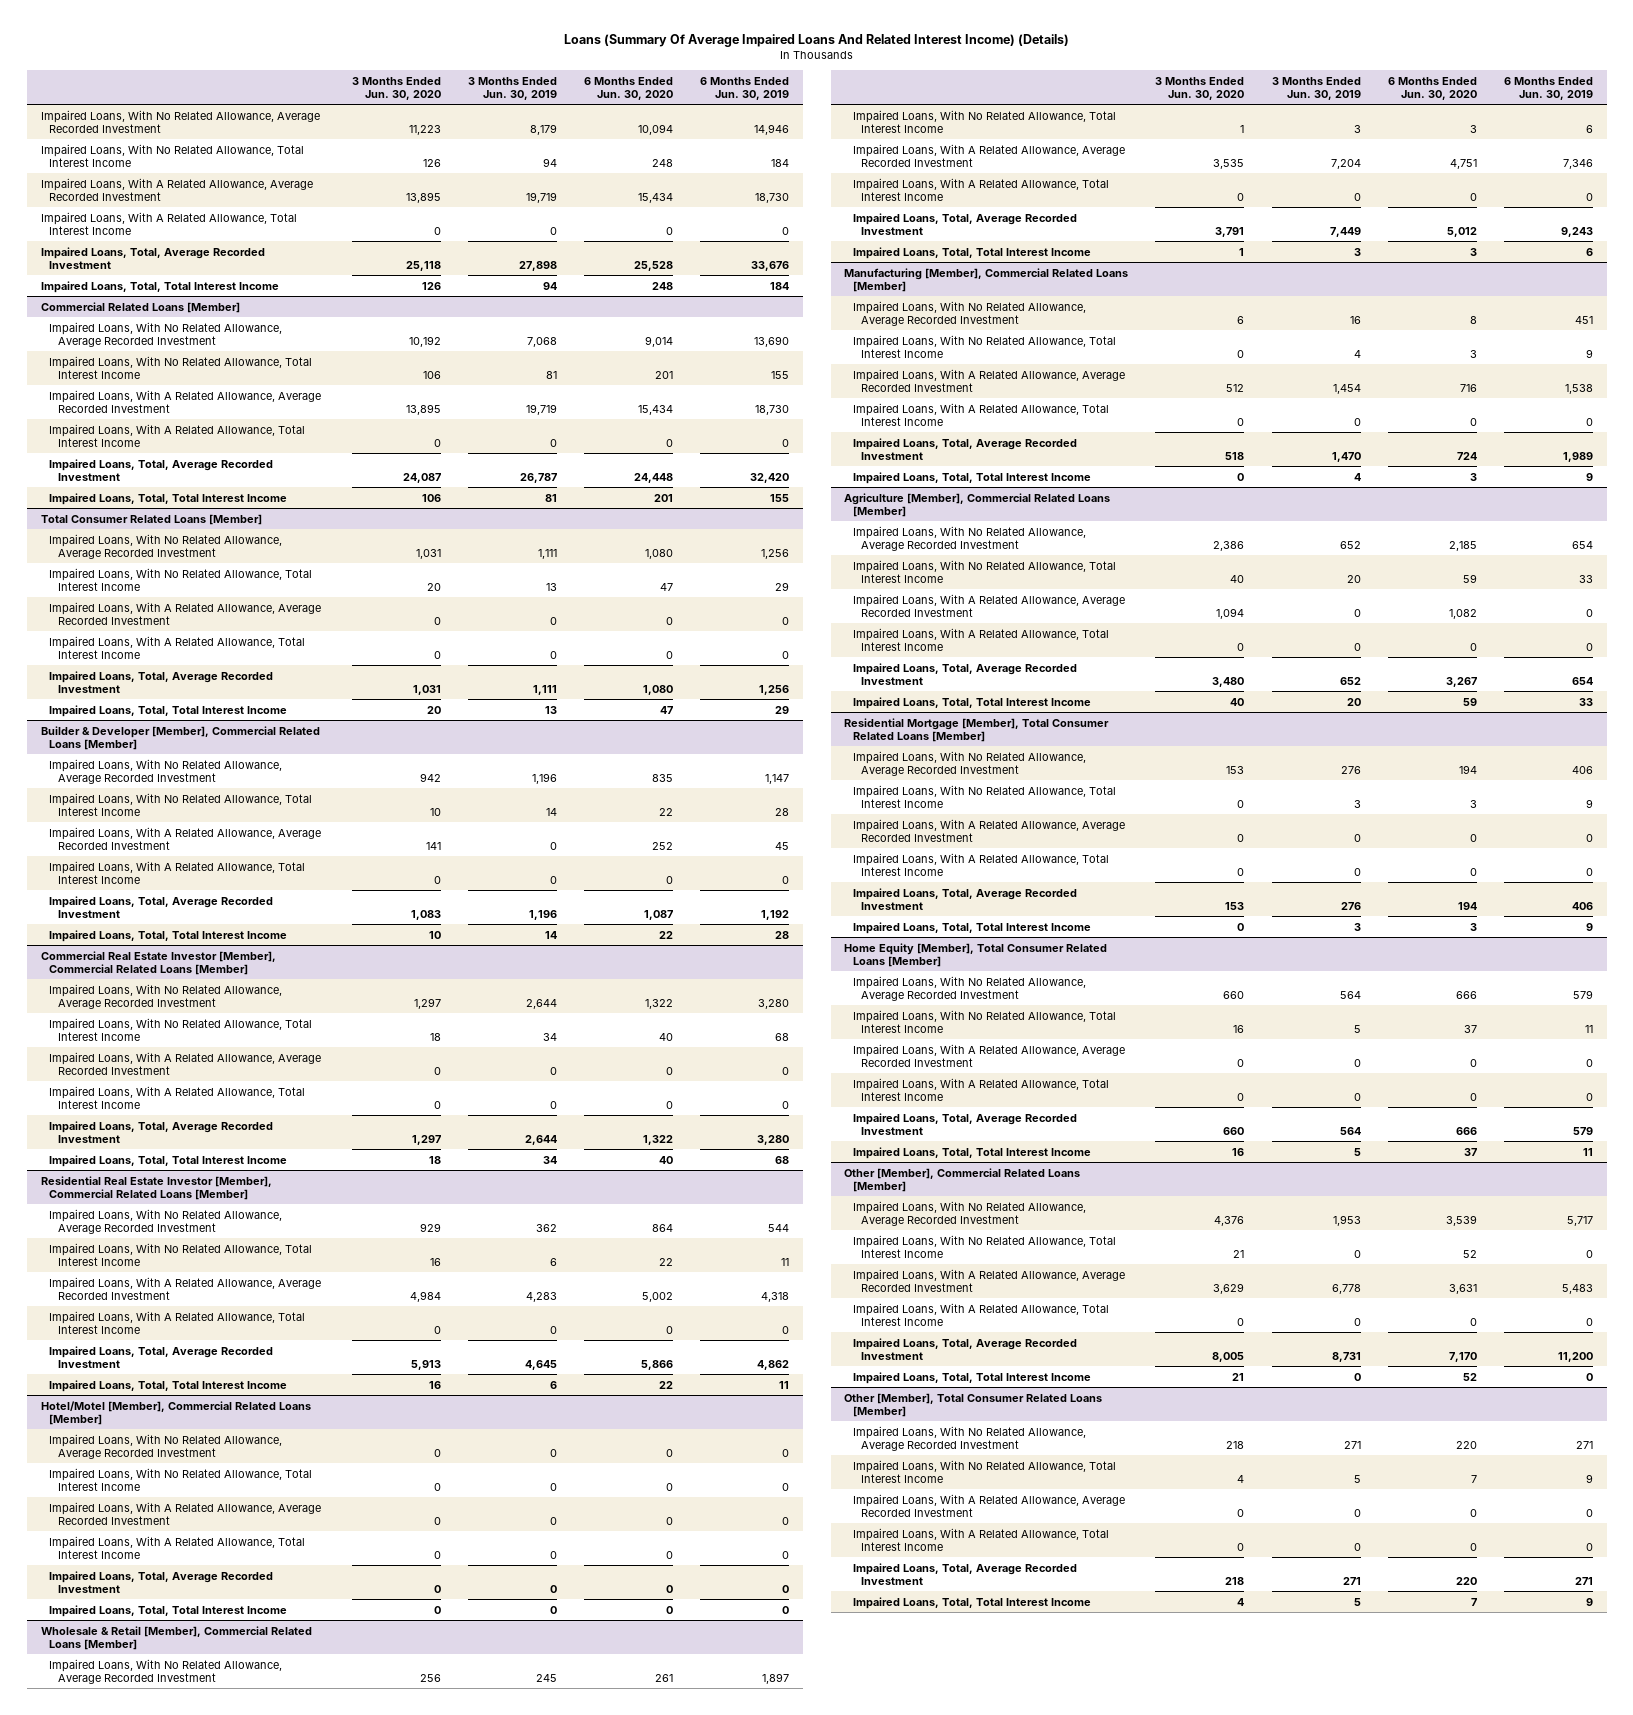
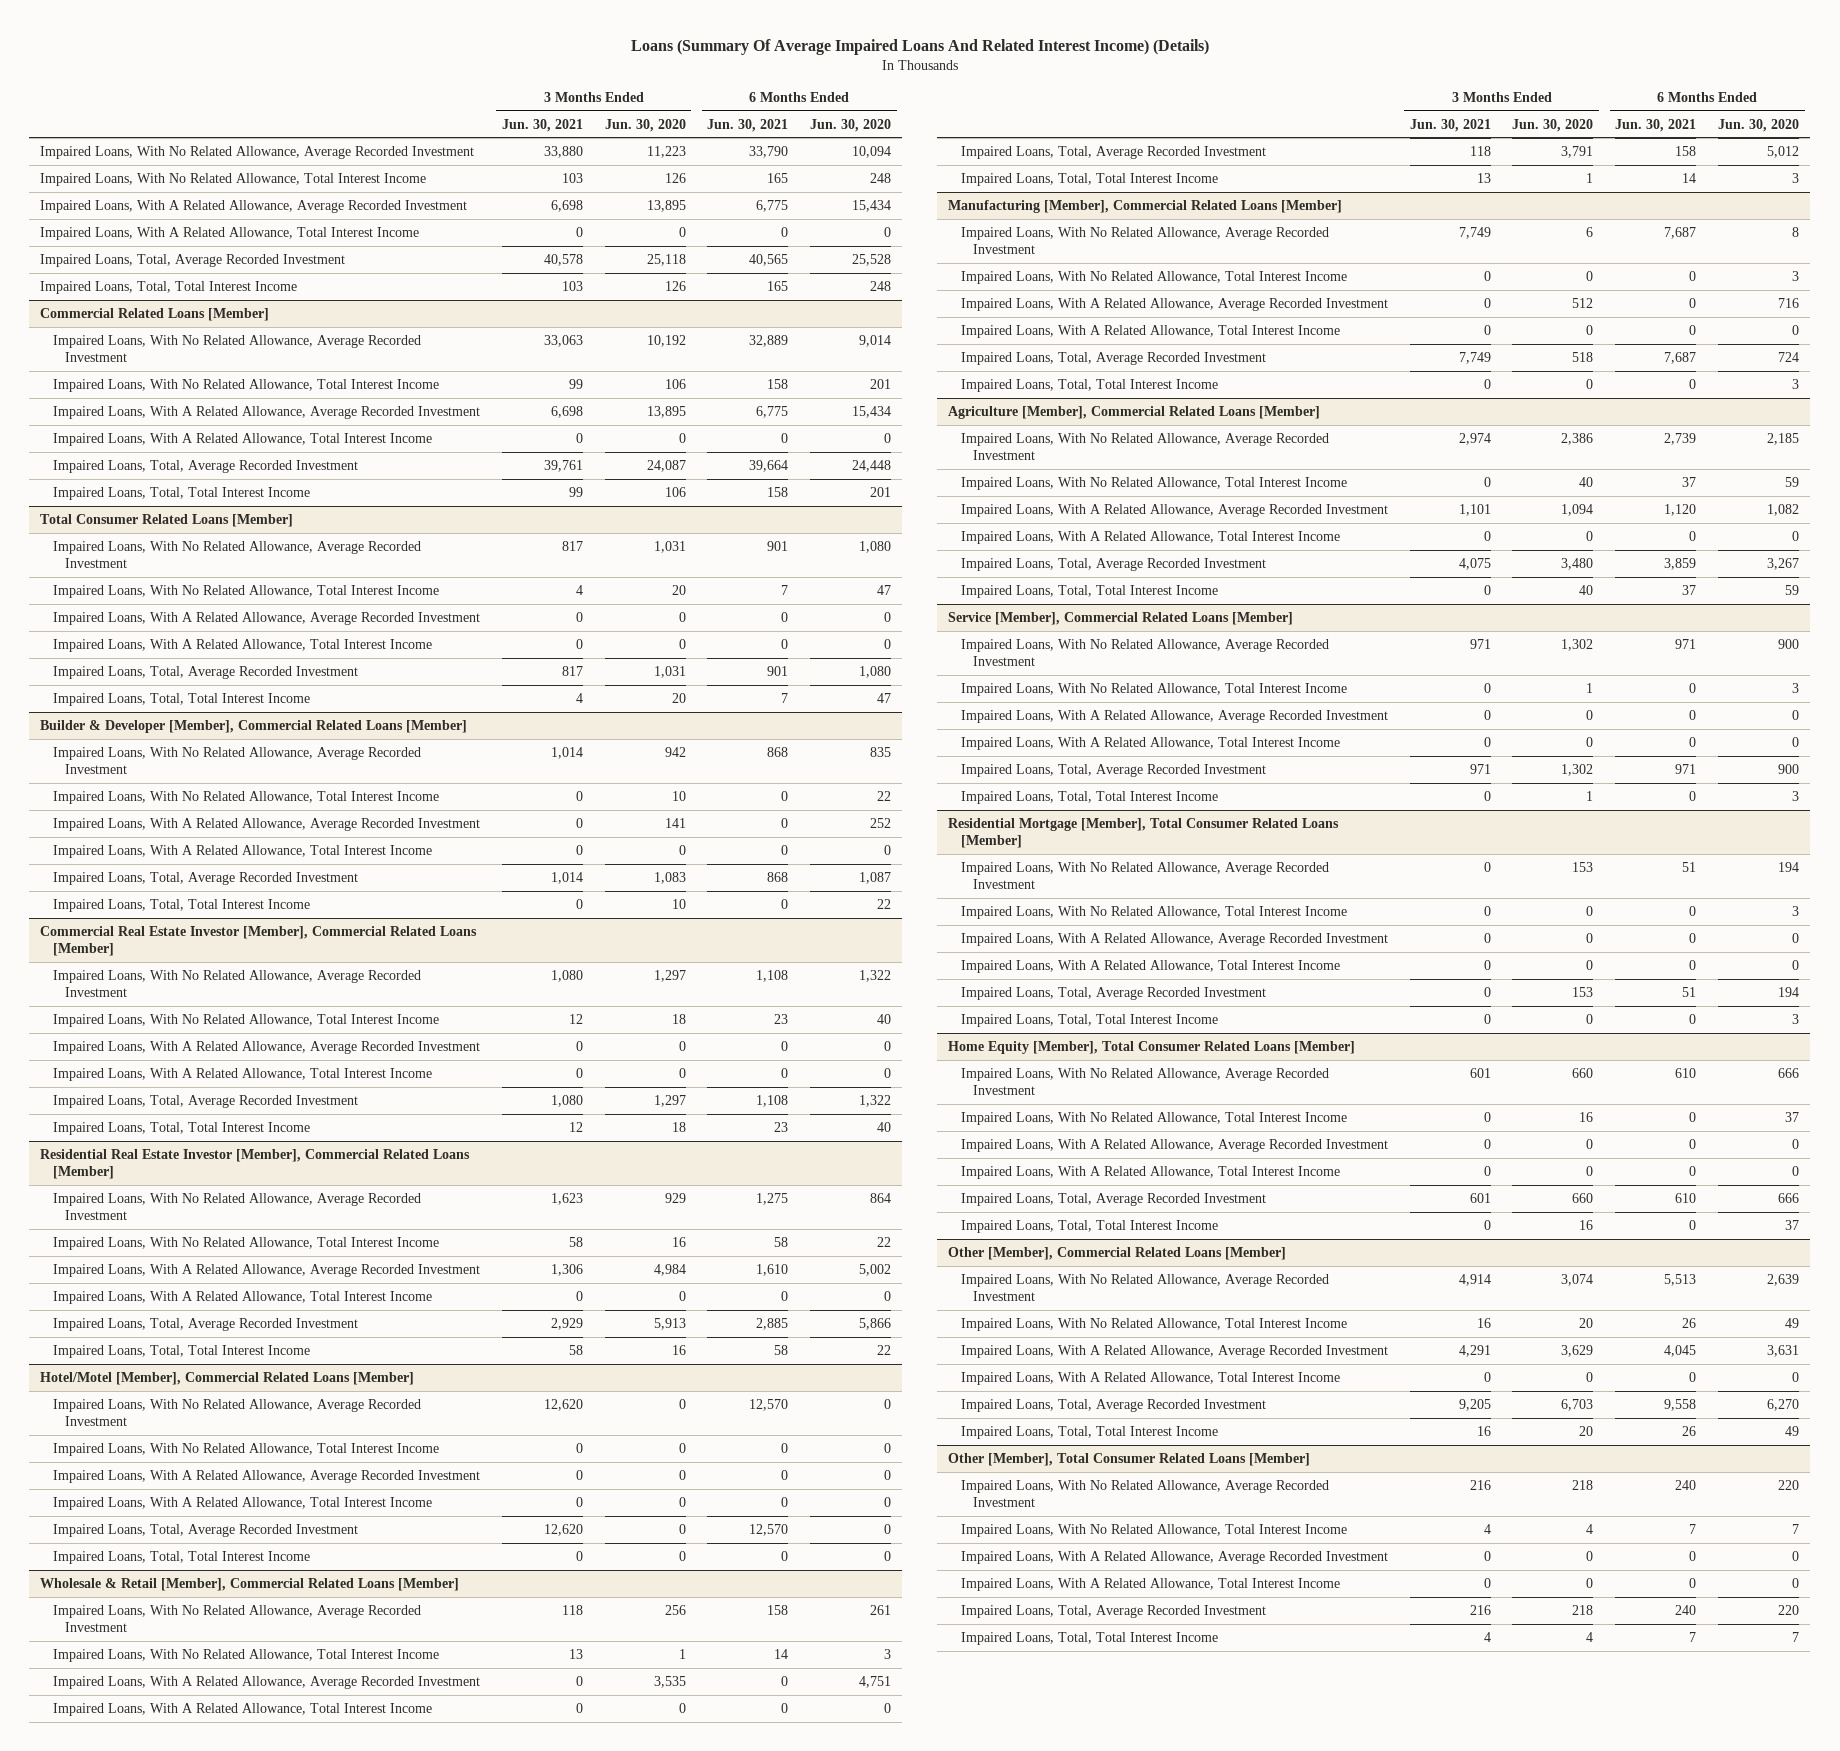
[467,76,557,100] 3 Months Ended Jun. 30, 2019 -> none
[700,76,790,100] 6 Months Ended Jun. 30, 2019 -> none
none -> [501,118,583,132] Jun. 30, 2021
none -> [707,118,789,132] Jun. 30, 2021
none -> [948,611,1294,625] Service [Member], Commercial Related Loans [Member]
none -> [960,638,1329,667] Impaired Loans, With No Related Allowance, Average Recorded Investment
none -> [960,682,1347,696] Impaired Loans, With No Related Allowance, Total Interest Income
none -> [960,709,1388,723] Impaired Loans, With A Related Allowance, Average Recorded Investment
none -> [960,736,1340,750] Impaired Loans, With A Related Allowance, Total Interest Income
none -> [960,763,1266,777] Impaired Loans, Total, Average Recorded Investment
none -> [960,790,1218,804] Impaired Loans, Total, Total Interest Income
[1214,1215,1245,1226] 4,376 -> [1561,1273,1594,1286] 3,074
[1445,1214,1477,1226] 3,539 -> [1767,1273,1800,1286] 2,639
[1233,1249,1245,1258] 21 -> [1579,1317,1594,1328] 20
[1462,1249,1477,1258] 52 -> [1785,1317,1800,1328] 49
[1212,1351,1245,1362] 8,005 -> [1561,1398,1594,1411] 6,703
[1448,1351,1477,1362] 7,170 -> [1767,1398,1800,1411] 6,270
[1232,1372,1245,1381] 21 -> [1579,1425,1594,1436] 20
[1462,1372,1477,1381] 52 -> [1785,1425,1800,1436] 49

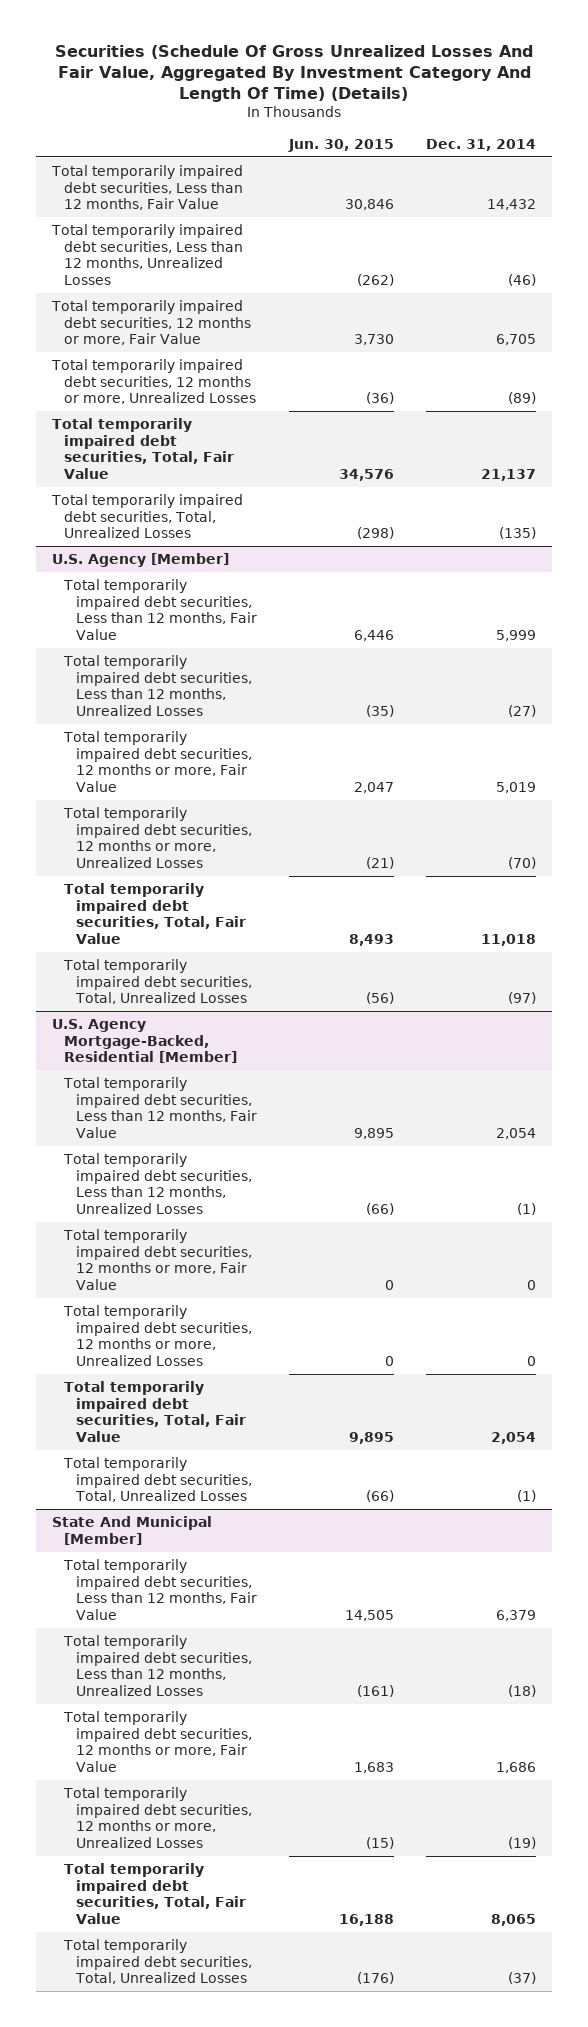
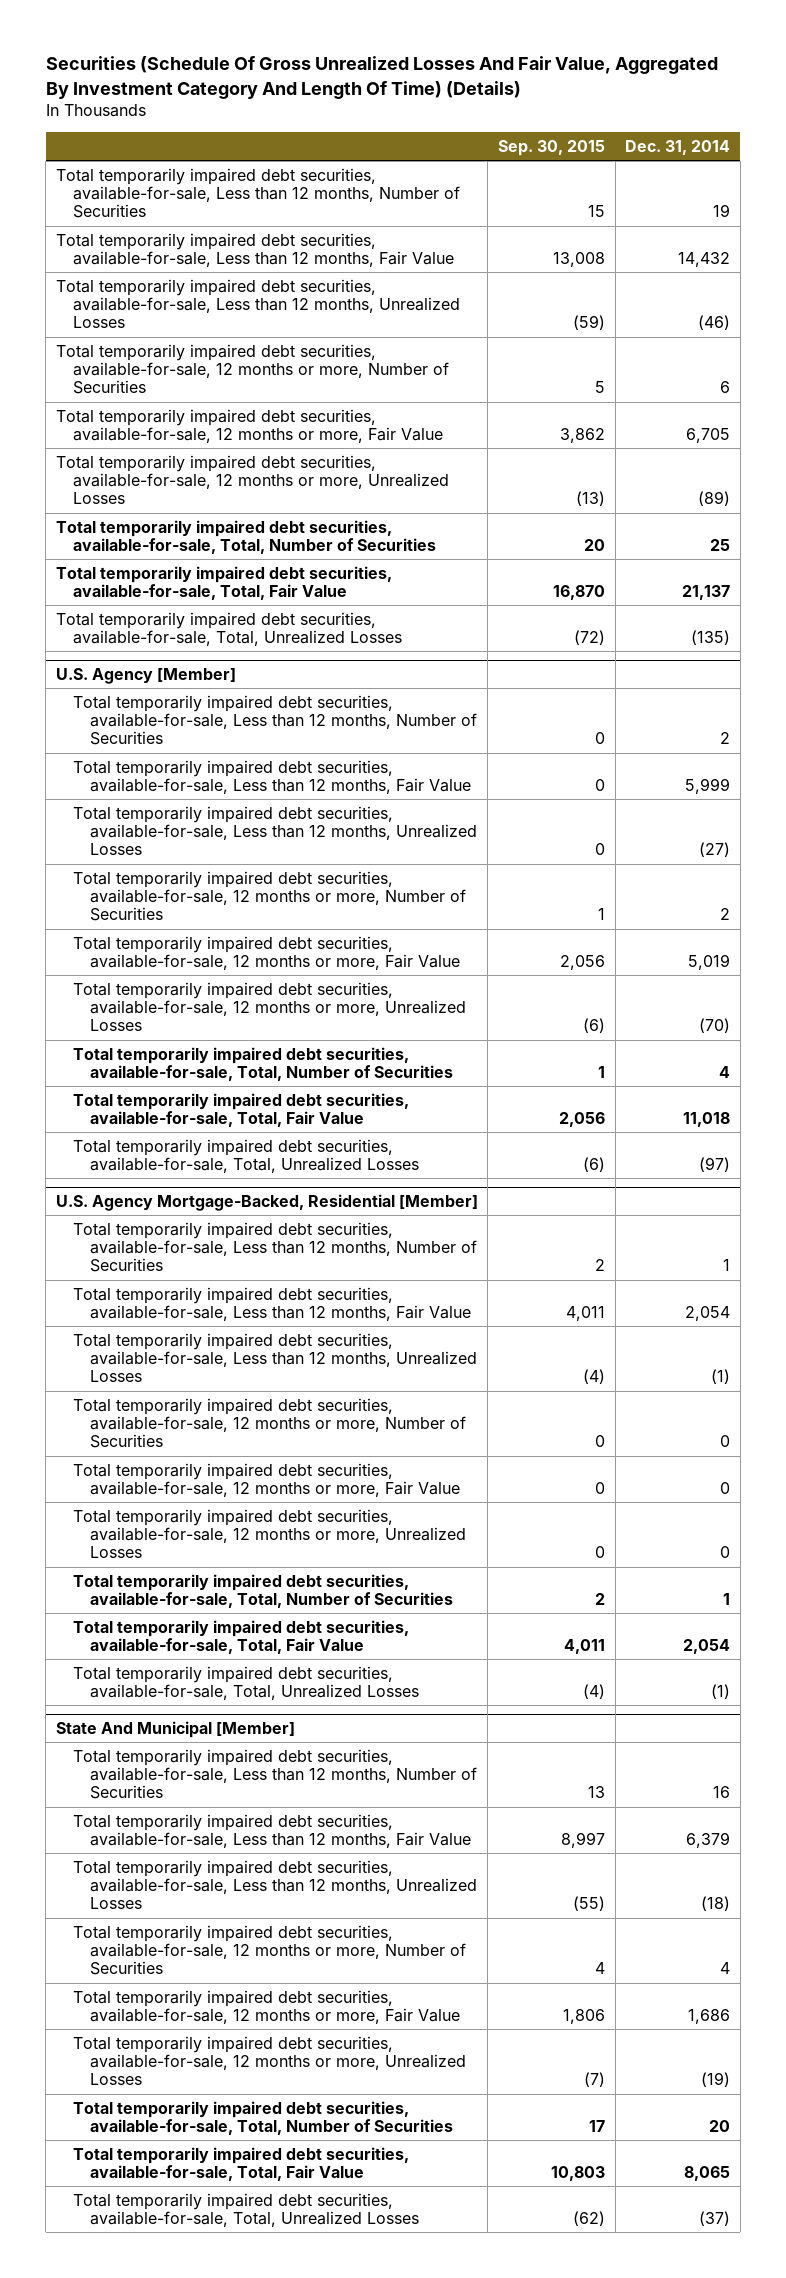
[288,138,395,152] Jun. 30, 2015 -> none
none -> [498,139,606,156] Sep. 30, 2015
none -> [55,167,460,219] Total temporarily impaired debt securities, available-for-sale, Less than 12 months, Number of Securities
[50,164,244,211] Total temporarily impaired debt securities, Less than 12 months, Fair Value -> [55,232,454,268] Total temporarily impaired debt securities, available-for-sale, Less than 12 months, Fair Value
[50,223,244,285] Total temporarily impaired debt securities, Less than 12 months, Unrealized Losses -> [55,278,460,329] Total temporarily impaired debt securities, available-for-sale, Less than 12 months, Unrealized Losses
none -> [55,343,449,395] Total temporarily impaired debt securities, available-for-sale, 12 months or more, Number of Securities
[50,299,252,346] Total temporarily impaired debt securities, 12 months or more, Fair Value -> [55,408,443,444] Total temporarily impaired debt securities, available-for-sale, 12 months or more, Fair Value
[50,358,257,405] Total temporarily impaired debt securities, 12 months or more, Unrealized Losses -> [55,454,449,505] Total temporarily impaired debt securities, available-for-sale, 12 months or more, Unrealized Losses
none -> [55,519,436,555] Total temporarily impaired debt securities, available-for-sale, Total, Number of Securities
[51,417,235,479] Total temporarily impaired debt securities, Total, Fair Value -> [55,565,392,601] Total temporarily impaired debt securities, available-for-sale, Total, Fair Value
[50,493,243,539] Total temporarily impaired debt securities, Total, Unrealized Losses -> [55,611,402,647] Total temporarily impaired debt securities, available-for-sale, Total, Unrealized Losses
none -> [72,694,477,746] Total temporarily impaired debt securities, available-for-sale, Less than 12 months, Number of Securities
[63,578,258,640] Total temporarily impaired debt securities, Less than 12 months, Fair Value -> [72,759,471,795] Total temporarily impaired debt securities, available-for-sale, Less than 12 months, Fair Value
[63,654,253,716] Total temporarily impaired debt securities, Less than 12 months, Unrealized Losses -> [72,805,477,856] Total temporarily impaired debt securities, available-for-sale, Less than 12 months, Unrealized Losses
none -> [72,870,466,922] Total temporarily impaired debt securities, available-for-sale, 12 months or more, Number of Securities
[63,730,253,792] Total temporarily impaired debt securities, 12 months or more, Fair Value -> [72,935,460,971] Total temporarily impaired debt securities, available-for-sale, 12 months or more, Fair Value
[63,806,253,868] Total temporarily impaired debt securities, 12 months or more, Unrealized Losses -> [72,981,466,1032] Total temporarily impaired debt securities, available-for-sale, 12 months or more, Unrealized Losses
none -> [72,1046,453,1082] Total temporarily impaired debt securities, available-for-sale, Total, Number of Securities
[64,882,247,944] Total temporarily impaired debt securities, Total, Fair Value -> [72,1092,409,1128] Total temporarily impaired debt securities, available-for-sale, Total, Fair Value
[63,958,253,1005] Total temporarily impaired debt securities, Total, Unrealized Losses -> [72,1138,419,1174] Total temporarily impaired debt securities, available-for-sale, Total, Unrealized Losses
none -> [72,1221,477,1273] Total temporarily impaired debt securities, available-for-sale, Less than 12 months, Number of Securities
[63,1076,258,1138] Total temporarily impaired debt securities, Less than 12 months, Fair Value -> [72,1286,471,1322] Total temporarily impaired debt securities, available-for-sale, Less than 12 months, Fair Value
[63,1152,253,1214] Total temporarily impaired debt securities, Less than 12 months, Unrealized Losses -> [72,1332,477,1383] Total temporarily impaired debt securities, available-for-sale, Less than 12 months, Unrealized Losses
none -> [72,1397,466,1449] Total temporarily impaired debt securities, available-for-sale, 12 months or more, Number of Securities
[63,1228,253,1290] Total temporarily impaired debt securities, 12 months or more, Fair Value -> [72,1462,460,1498] Total temporarily impaired debt securities, available-for-sale, 12 months or more, Fair Value
[63,1304,253,1366] Total temporarily impaired debt securities, 12 months or more, Unrealized Losses -> [72,1508,466,1559] Total temporarily impaired debt securities, available-for-sale, 12 months or more, Unrealized Losses
none -> [72,1573,453,1609] Total temporarily impaired debt securities, available-for-sale, Total, Number of Securities
[64,1380,247,1442] Total temporarily impaired debt securities, Total, Fair Value -> [72,1619,409,1655] Total temporarily impaired debt securities, available-for-sale, Total, Fair Value
[63,1456,253,1503] Total temporarily impaired debt securities, Total, Unrealized Losses -> [72,1665,419,1701] Total temporarily impaired debt securities, available-for-sale, Total, Unrealized Losses
none -> [72,1748,477,1800] Total temporarily impaired debt securities, available-for-sale, Less than 12 months, Number of Securities
[63,1558,258,1620] Total temporarily impaired debt securities, Less than 12 months, Fair Value -> [72,1813,471,1849] Total temporarily impaired debt securities, available-for-sale, Less than 12 months, Fair Value
[63,1634,253,1696] Total temporarily impaired debt securities, Less than 12 months, Unrealized Losses -> [72,1859,477,1910] Total temporarily impaired debt securities, available-for-sale, Less than 12 months, Unrealized Losses
none -> [72,1924,466,1976] Total temporarily impaired debt securities, available-for-sale, 12 months or more, Number of Securities
[63,1710,253,1772] Total temporarily impaired debt securities, 12 months or more, Fair Value -> [72,1989,460,2025] Total temporarily impaired debt securities, available-for-sale, 12 months or more, Fair Value
[63,1786,253,1848] Total temporarily impaired debt securities, 12 months or more, Unrealized Losses -> [72,2035,466,2086] Total temporarily impaired debt securities, available-for-sale, 12 months or more, Unrealized Losses
none -> [72,2100,453,2136] Total temporarily impaired debt securities, available-for-sale, Total, Number of Securities
[64,1862,247,1924] Total temporarily impaired debt securities, Total, Fair Value -> [72,2146,409,2182] Total temporarily impaired debt securities, available-for-sale, Total, Fair Value
[63,1938,253,1985] Total temporarily impaired debt securities, Total, Unrealized Losses -> [72,2192,419,2228] Total temporarily impaired debt securities, available-for-sale, Total, Unrealized Losses

